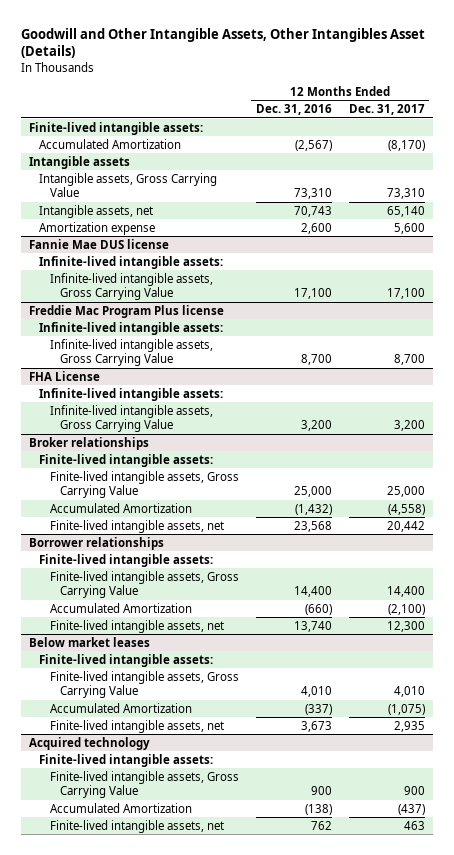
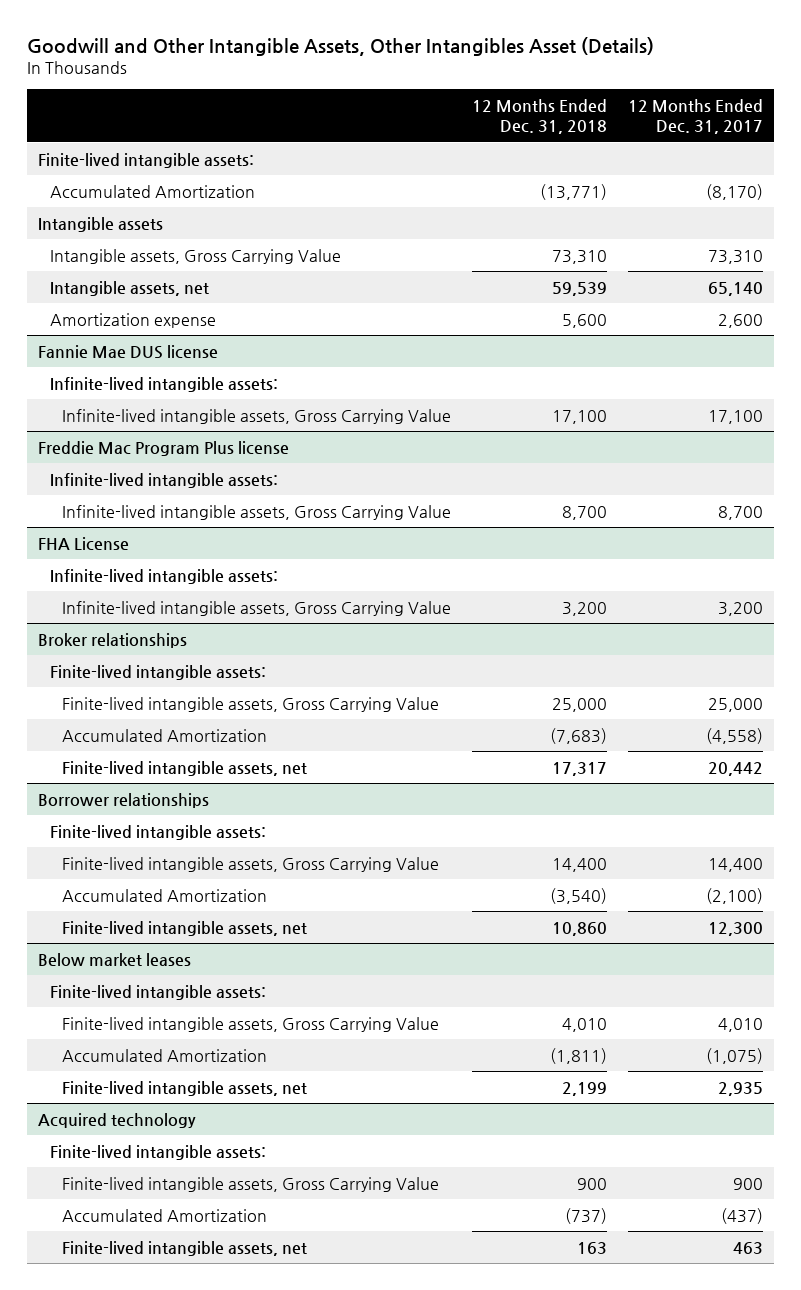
[255,104,332,116] Dec. 31, 2016 -> none
none -> [471,99,607,135] 12 Months Ended Dec. 31, 2018
[393,222,425,234] 5,600 -> [718,313,764,328] 2,600

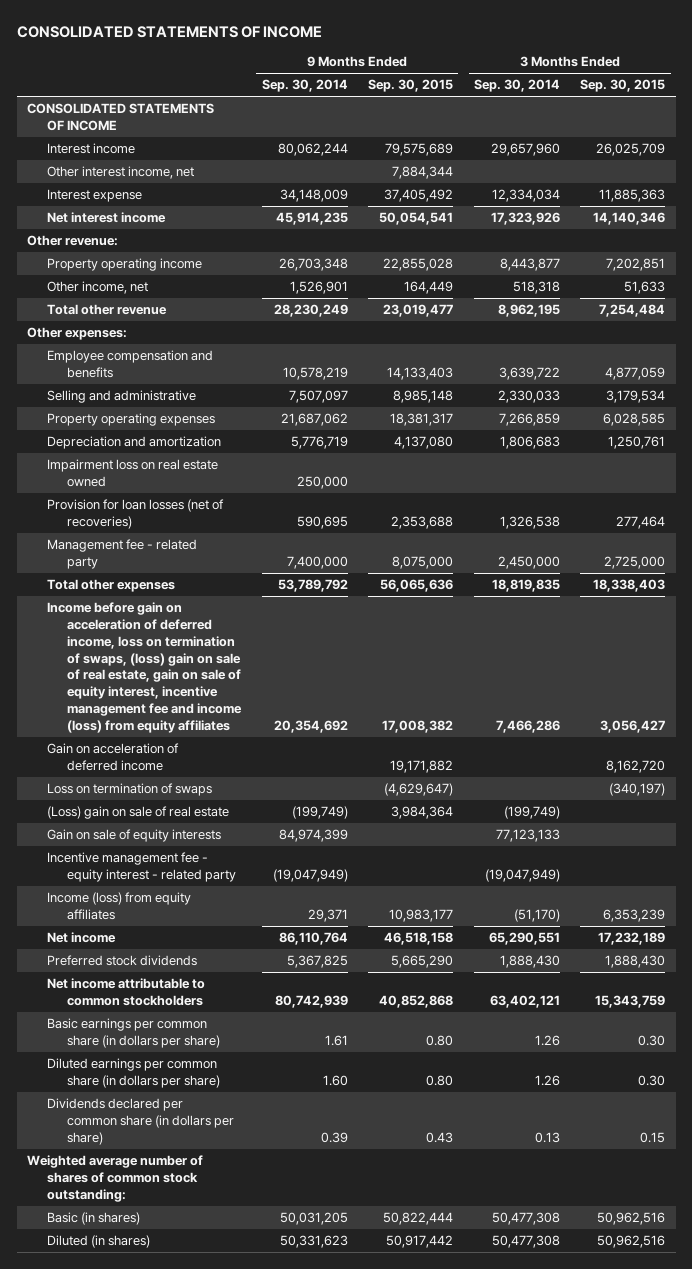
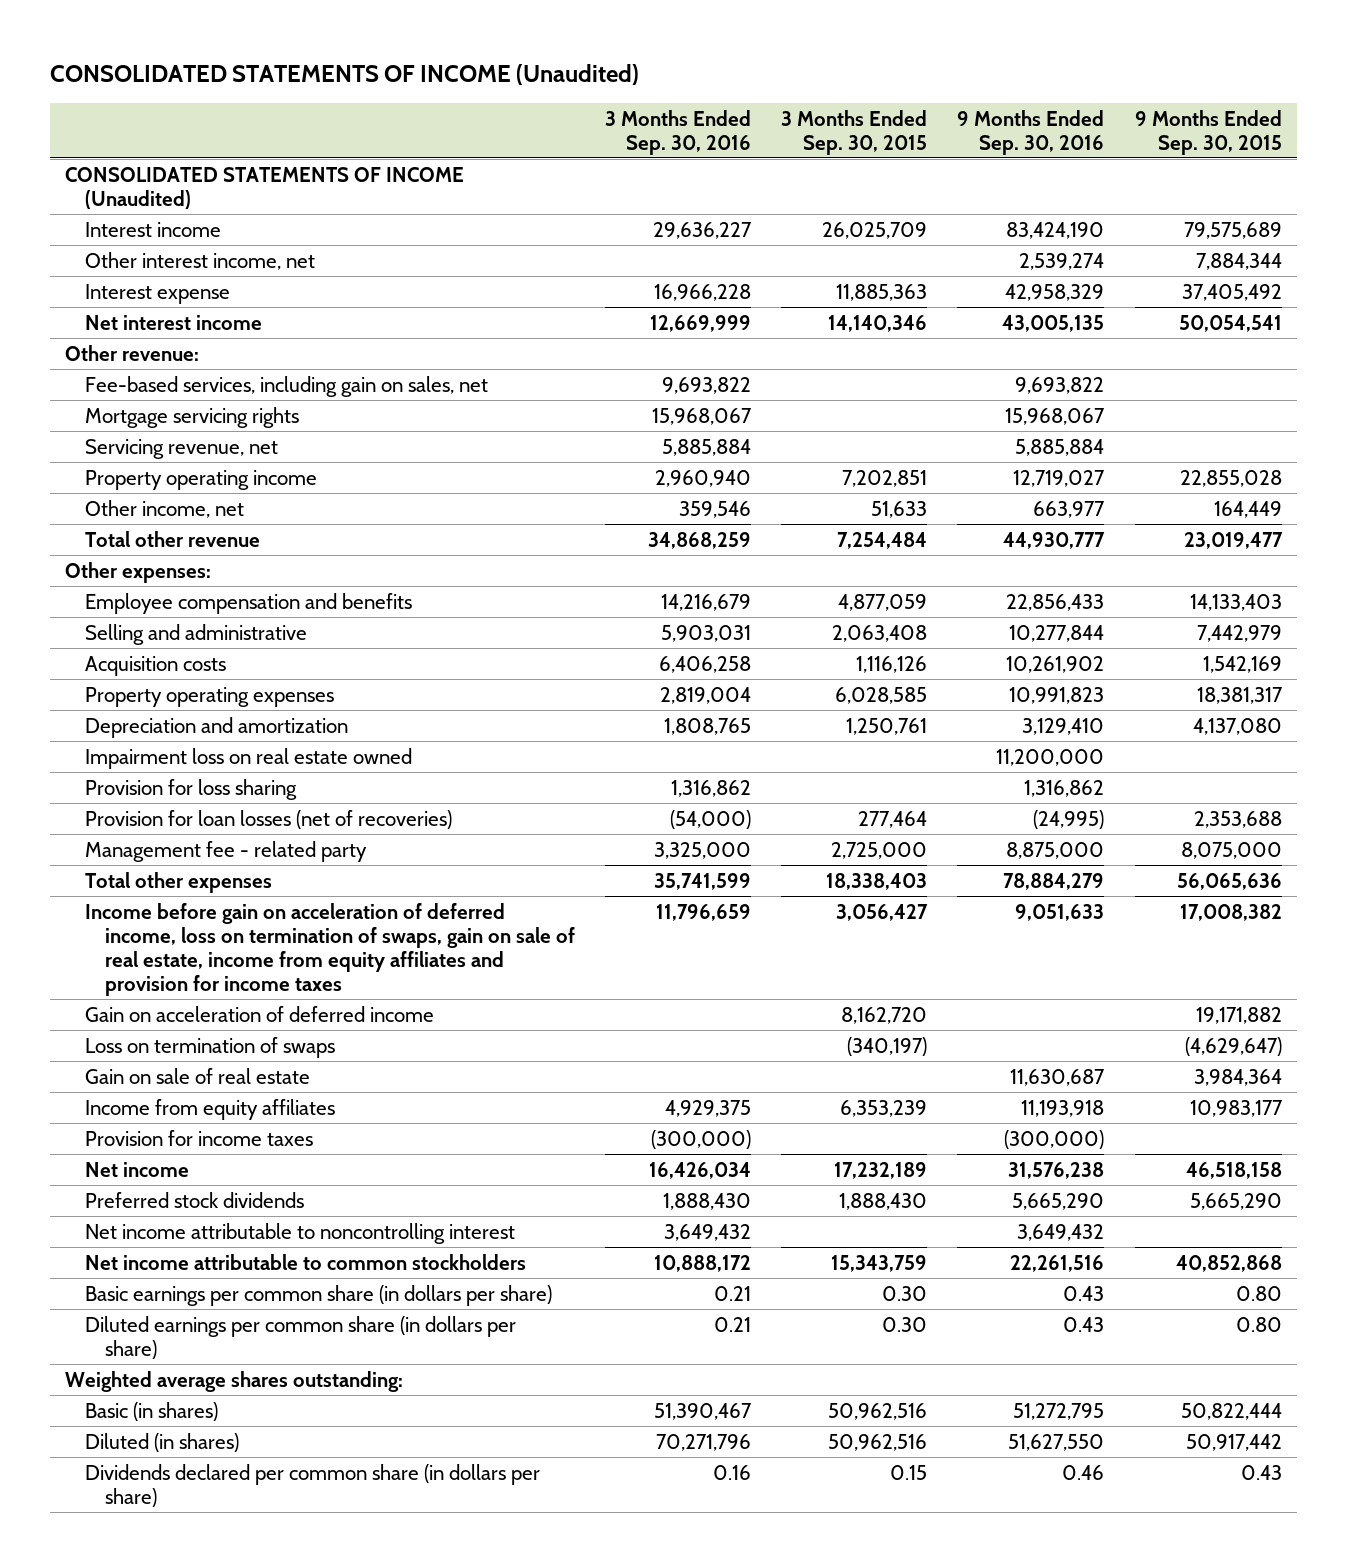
[16,25,322,38] CONSOLIDATED STATEMENTS OF INCOME -> [50,64,640,86] CONSOLIDATED STATEMENTS OF INCOME (Unaudited)
[261,79,348,93] Sep. 30, 2014 -> none
[473,79,560,93] Sep. 30, 2014 -> none
none -> [605,109,752,155] 3 Months Ended Sep. 30, 2016
none -> [957,109,1105,155] 9 Months Ended Sep. 30, 2016
[27,103,215,131] CONSOLIDATED STATEMENTS OF INCOME -> [65,166,465,209] CONSOLIDATED STATEMENTS OF INCOME (Unaudited)
none -> [85,375,489,397] Fee-based services, including gain on sales, net
none -> [85,406,300,428] Mortgage servicing rights
none -> [85,438,279,459] Servicing revenue, net
[393,390,454,404] 8,985,148 -> [1196,624,1282,642] 7,442,979
[606,390,666,404] 3,179,534 -> [832,624,928,642] 2,063,408
none -> [85,655,227,676] Acquisition costs
none -> [85,778,298,800] Provision for loss sharing
[47,602,243,733] Income before gain on acceleration of deferred income, loss on termination of swaps, (loss) gain on sale of real estate, gain on sale of equity interest, incentive management fee and income (loss) from equity affiliates -> [85,902,575,996] Income before gain on acceleration of deferred income, loss on termination of swaps, gain on sale of real estate, income from equity affiliates and provision for income taxes
[47,829,222,843] Gain on sale of equity interests -> none
[47,852,237,882] Incentive management fee - equity interest - related party -> none
[47,806,230,820] (Loss) gain on sale of real estate -> [85,1067,311,1084] Gain on sale of real estate
[47,892,192,920] Income (loss) from equity affiliates -> [85,1098,336,1120] Income from equity affiliates
none -> [85,1129,314,1146] Provision for income taxes
none -> [85,1222,516,1244] Net income attributable to noncontrolling interest
[27,1155,204,1202] Weighted average number of shares of common stock outstanding: -> [65,1370,404,1392] Weighted average shares outstanding:
[47,1098,235,1145] Dividends declared per common share (in dollars per share) -> [85,1463,541,1507] Dividends declared per common share (in dollars per share)

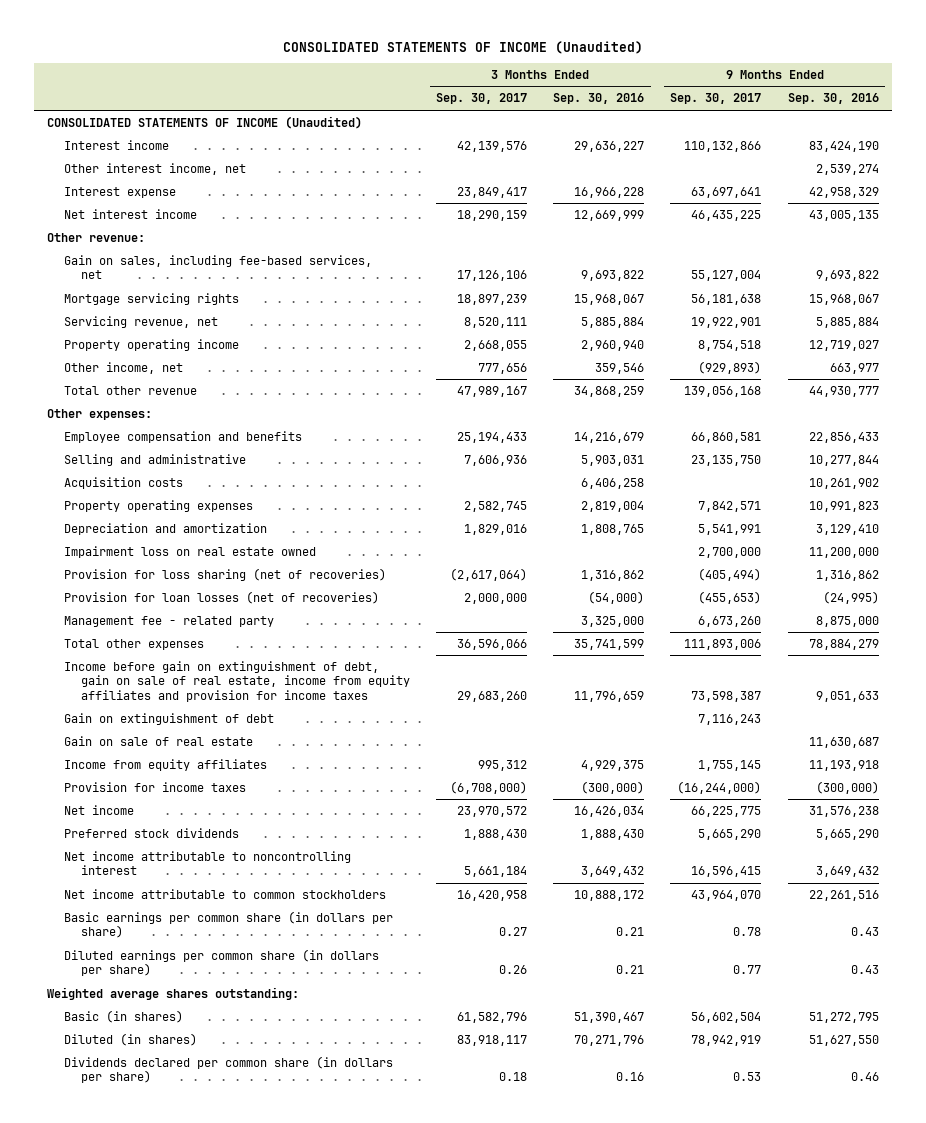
[781,109,928,155] 3 Months Ended Sep. 30, 2015 -> none
[1134,109,1282,155] 9 Months Ended Sep. 30, 2015 -> none
none -> [436,93,528,105] Sep. 30, 2017
none -> [670,93,762,105] Sep. 30, 2017
[85,375,489,397] Fee-based services, including gain on sales, net -> [63,254,372,280] Gain on sales, including fee-based services, net
[85,778,298,800] Provision for loss sharing -> [63,567,386,581] Provision for loss sharing (net of recoveries)
[85,1005,435,1022] Gain on acceleration of deferred income -> none
[85,1036,336,1058] Loss on termination of swaps -> none
[85,902,575,996] Income before gain on acceleration of deferred income, loss on termination of swaps, gain on sale of real estate, income from equity affiliates and provision for income taxes -> [63,660,410,702] Income before gain on extinguishment of debt, gain on sale of real estate, income from equity affiliates and provision for income taxes
none -> [63,712,274,725] Gain on extinguishment of debt

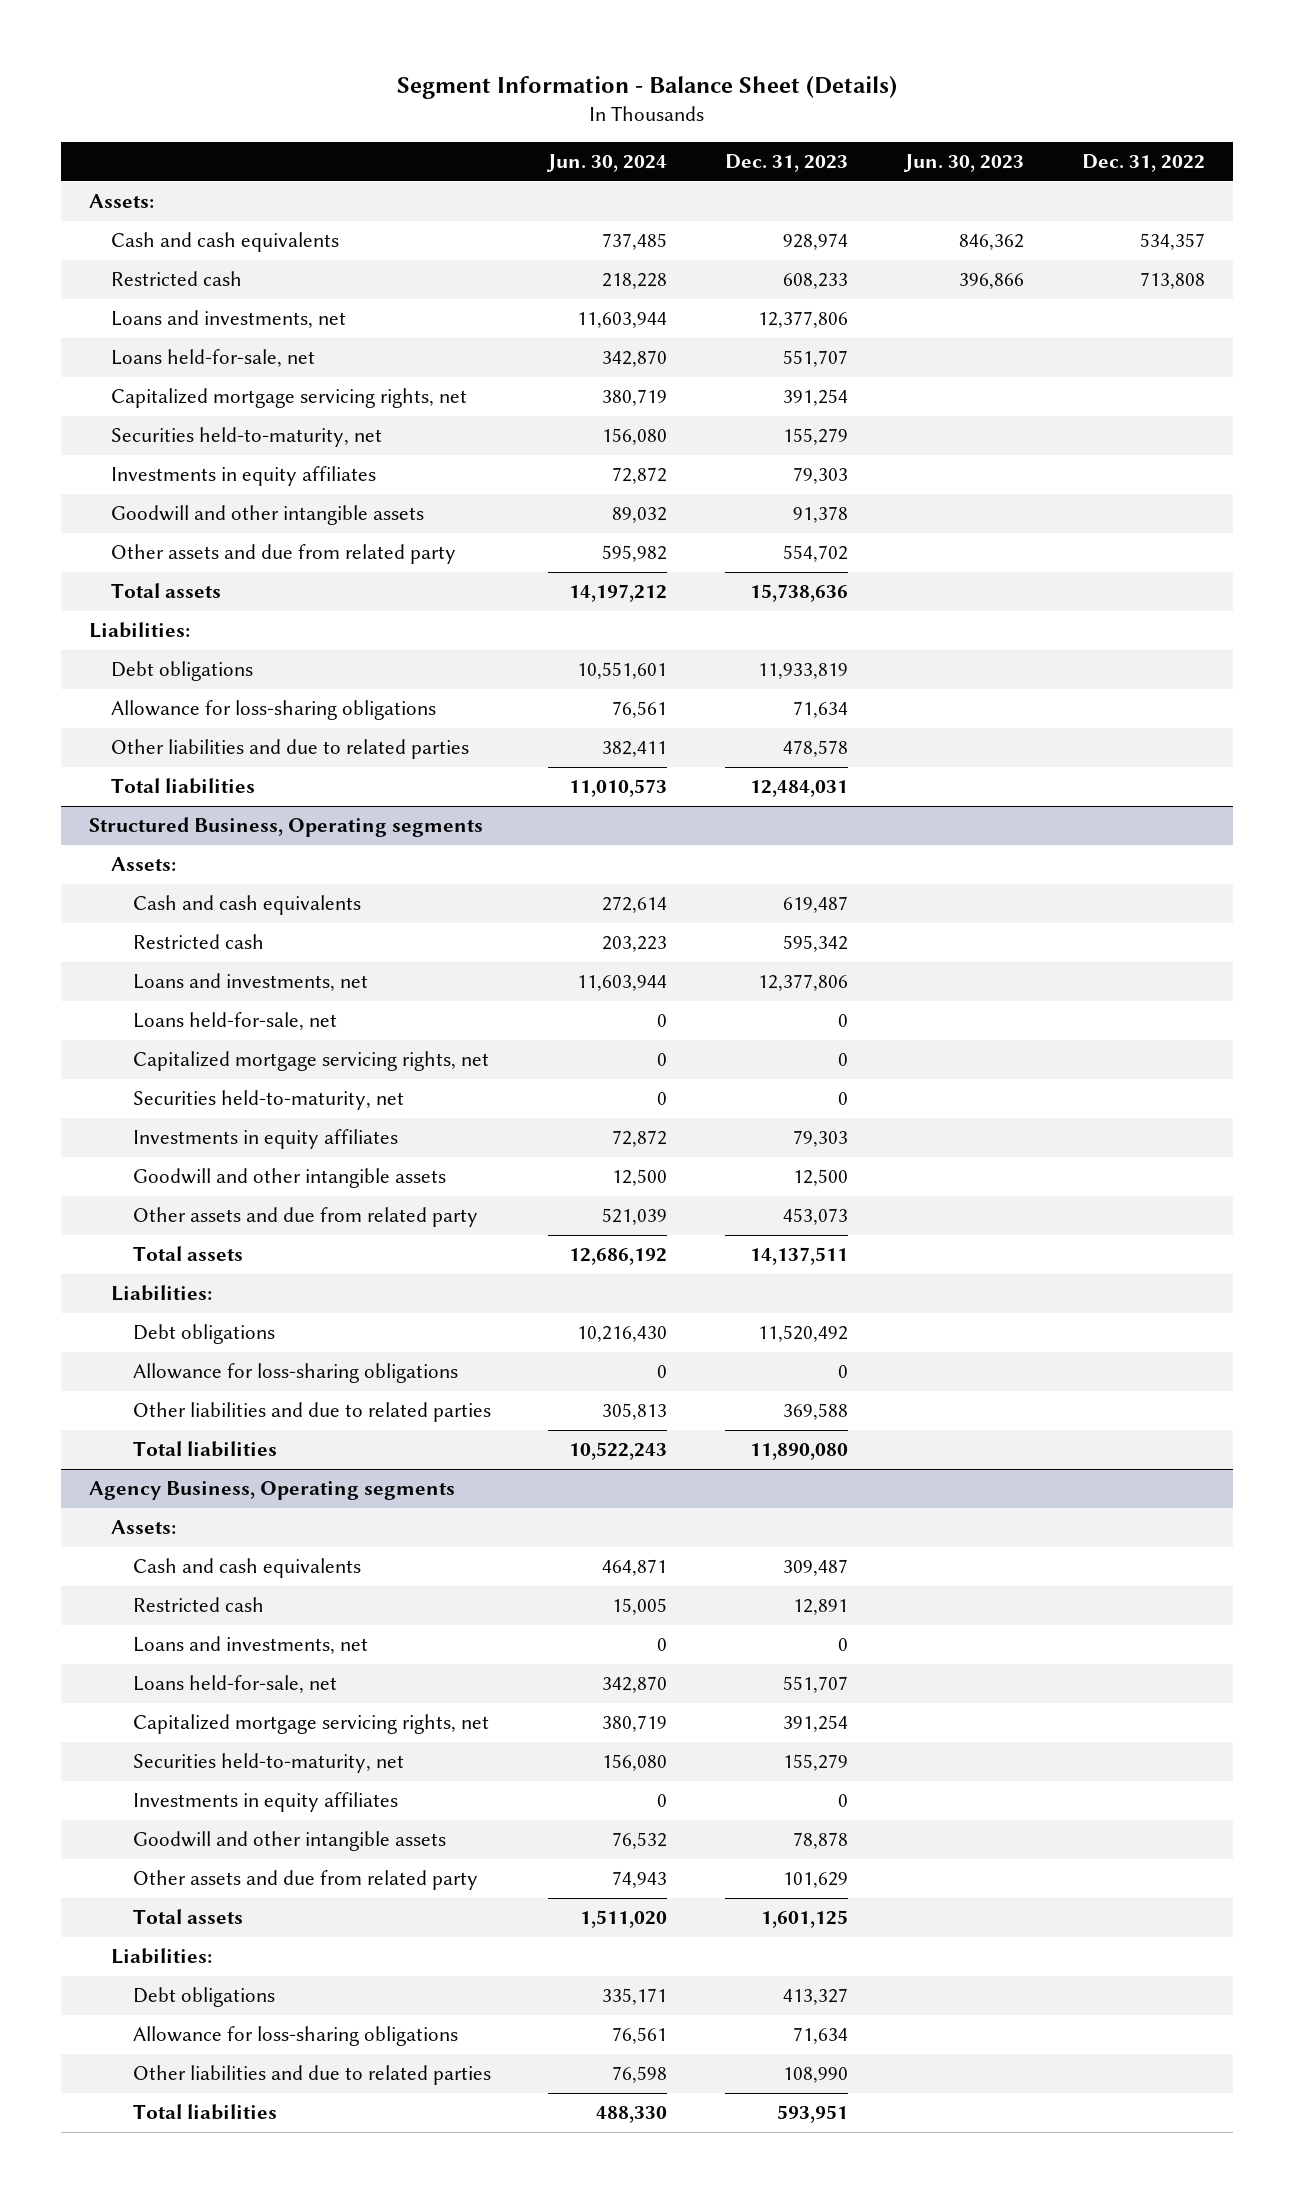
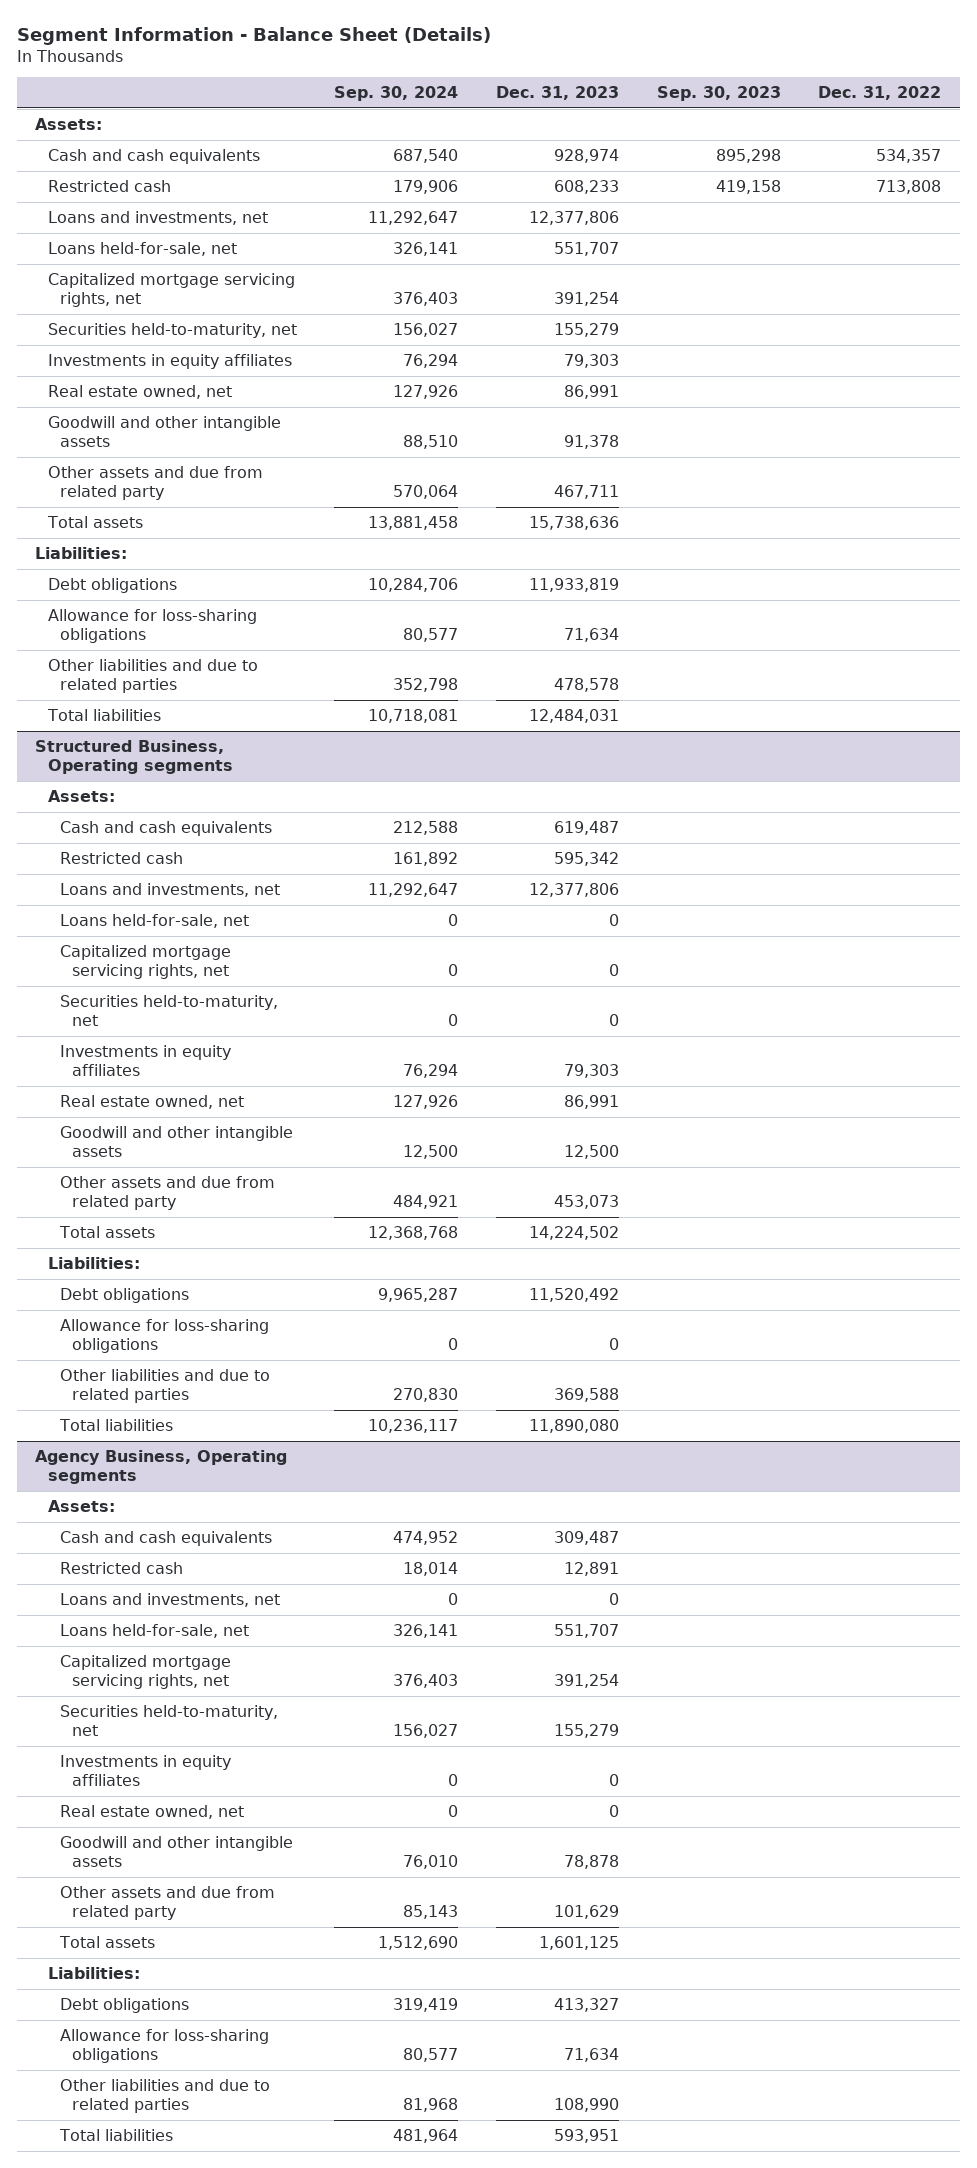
[546,154,668,173] Jun. 30, 2024 -> none
[903,154,1025,173] Jun. 30, 2023 -> none
none -> [334,86,459,102] Sep. 30, 2024
none -> [656,86,781,102] Sep. 30, 2023
none -> [47,384,232,399] Real estate owned, net
[782,545,848,563] 554,702 -> [553,485,619,500] 467,711
none -> [59,1094,244,1109] Real estate owned, net
[749,1247,848,1266] 14,137,511 -> [528,1225,619,1240] 14,224,502
none -> [59,1804,244,1819] Real estate owned, net

